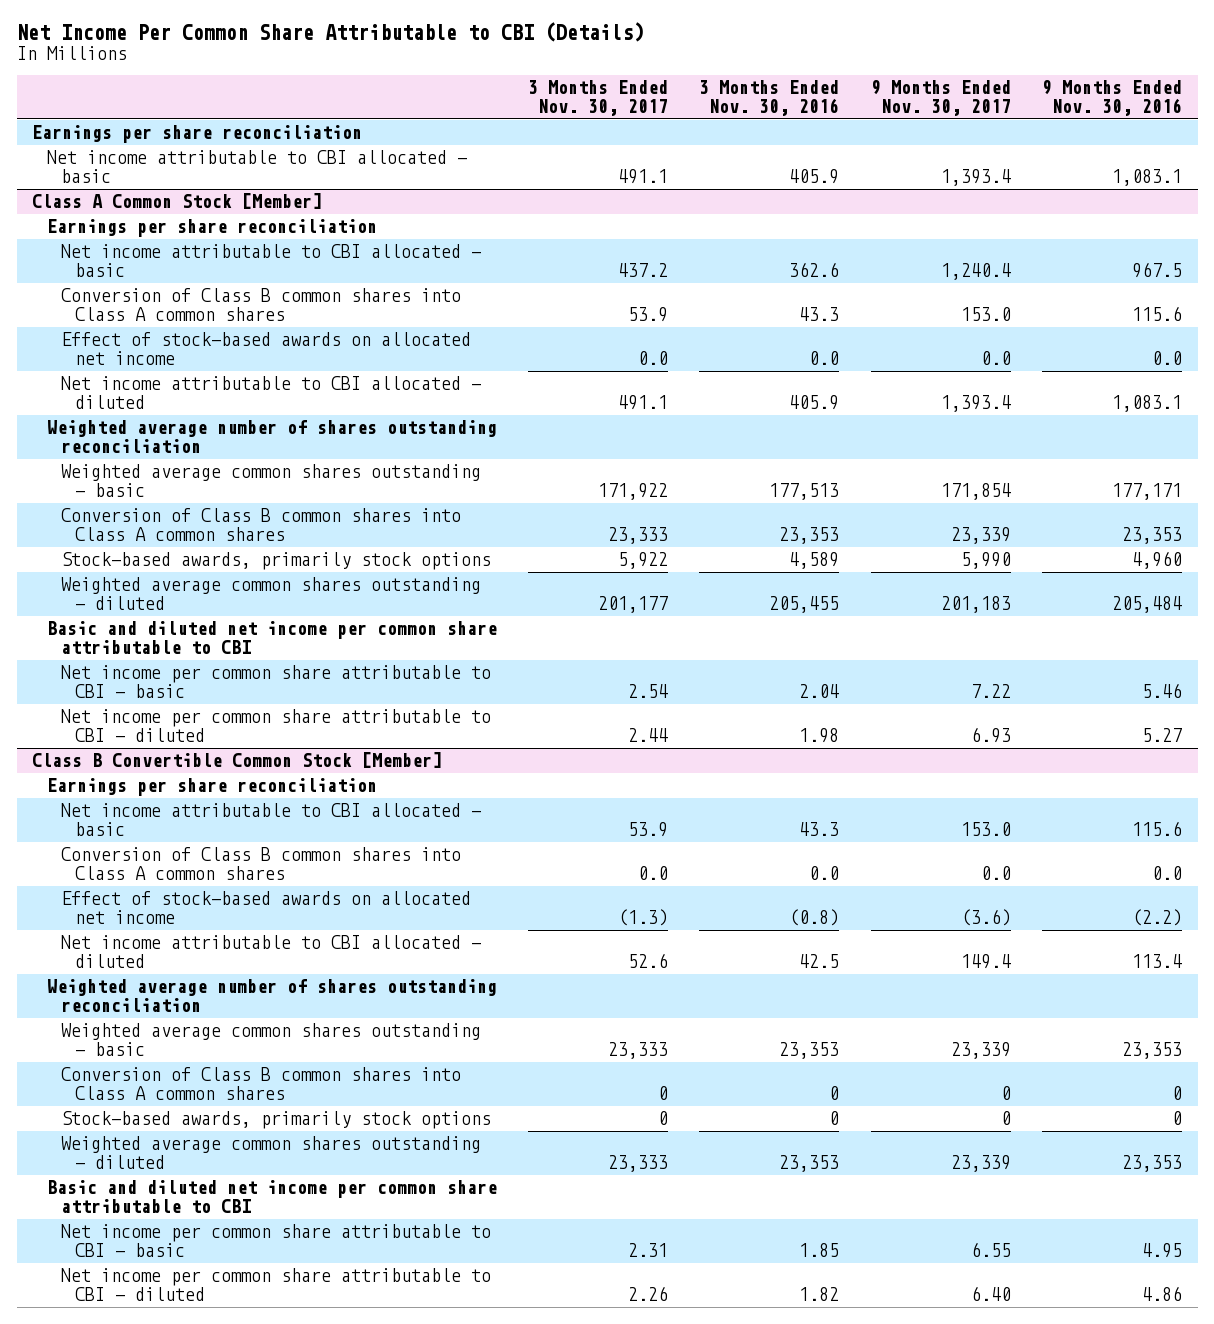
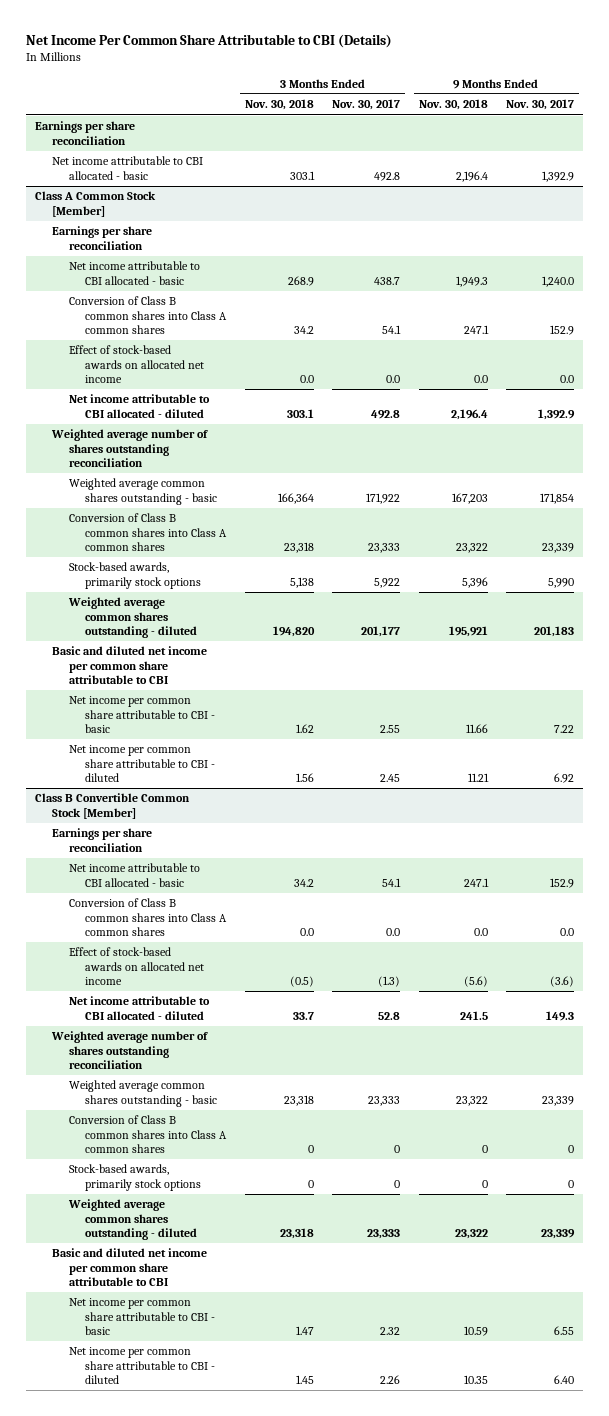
[699,79,840,116] 3 Months Ended Nov. 30, 2016 -> none
[1042,79,1183,116] 9 Months Ended Nov. 30, 2016 -> none
none -> [244,99,314,111] Nov. 30, 2018
none -> [418,99,488,111] Nov. 30, 2018
[617,169,668,185] 491.1 -> [374,171,401,181] 492.8
[940,169,1011,187] 1,393.4 -> [542,170,575,182] 1,392.9
[617,263,668,278] 437.2 -> [374,276,401,285] 438.7
[940,263,1011,281] 1,240.4 -> [542,275,575,287] 1,240.0
[627,307,668,323] 53.9 -> [382,325,402,335] 54.1
[960,307,1011,322] 153.0 -> [550,325,575,336] 152.9
[617,395,668,411] 491.1 -> [371,409,401,419] 492.8
[940,395,1011,413] 1,393.4 -> [538,408,576,420] 1,392.9
[627,684,668,699] 2.54 -> [380,725,401,734] 2.55
[627,728,668,743] 2.44 -> [380,774,401,783] 2.45
[970,727,1011,744] 6.93 -> [554,773,575,784] 6.92
[627,822,668,838] 53.9 -> [382,877,402,887] 54.1
[960,822,1011,837] 153.0 -> [550,877,575,888] 152.9
[627,953,668,969] 52.6 -> [378,1011,401,1020] 52.8
[960,954,1011,970] 149.4 -> [546,1010,575,1021] 149.3
[627,1243,668,1258] 2.31 -> [380,1327,401,1336] 2.32

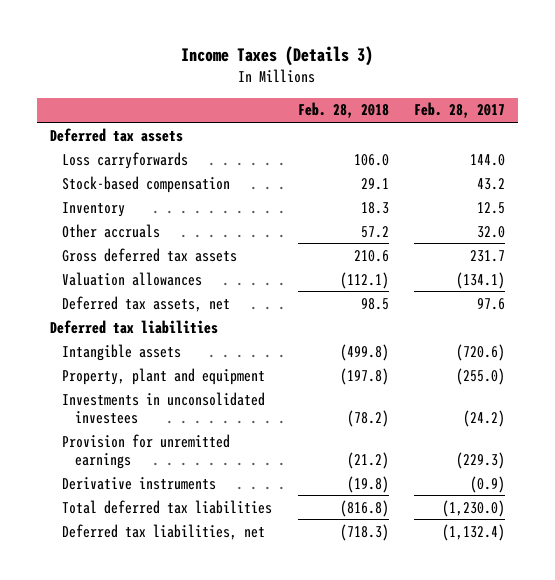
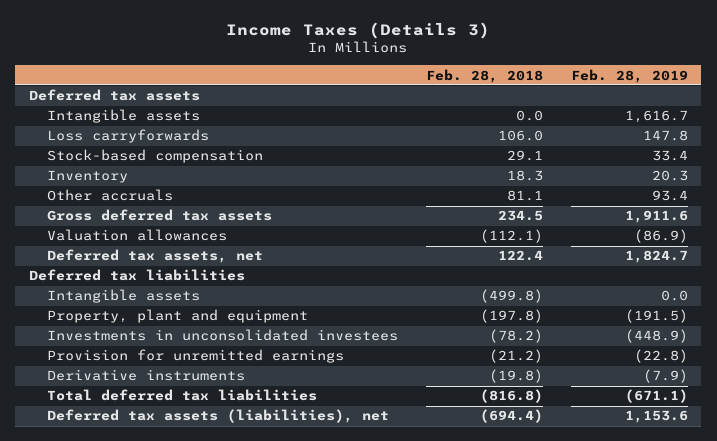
[414,102,506,119] Feb. 28, 2017 -> none
none -> [570,68,688,83] Feb. 28, 2019
none -> [47,109,201,124] Intangible assets
[360,225,389,238] 57.2 -> [506,190,543,202] 81.1
[353,249,389,262] 210.6 -> [497,210,543,222] 234.5
[360,297,389,310] 98.5 -> [497,250,543,262] 122.4
[62,523,266,540] Deferred tax liabilities, net -> [47,409,390,424] Deferred tax assets (liabilities), net
[339,523,389,541] (718.3) -> [479,409,543,424] (694.4)

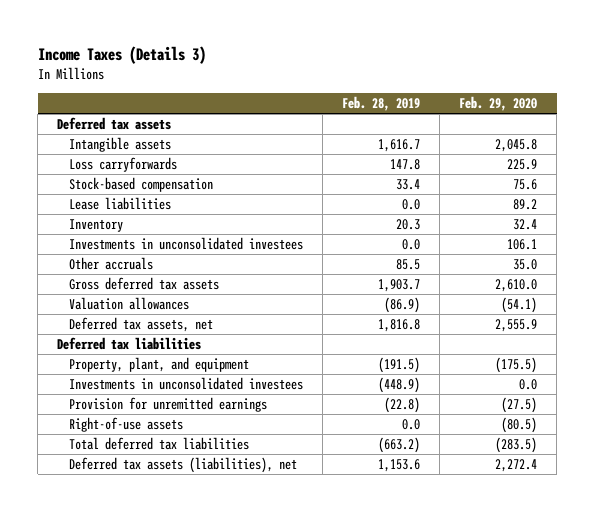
[425,68,543,83] Feb. 28, 2018 -> none
none -> [459,96,538,112] Feb. 29, 2020
none -> [69,197,172,211] Lease liabilities
none -> [69,237,304,251] Investments in unconsolidated investees
[651,190,688,202] 93.4 -> [396,259,421,271] 85.5
[624,210,688,224] 1,911.6 -> [378,279,421,293] 1,903.7
[624,250,688,264] 1,824.7 -> [378,319,421,333] 1,816.8
[47,289,201,304] Intangible assets -> none
[47,309,309,324] Property, plant and equipment -> [69,357,250,373] Property, plant, and equipment
[47,369,246,382] Derivative instruments -> none
none -> [69,417,184,433] Right-of-use assets
[624,389,688,404] (671.1) -> [378,437,421,454] (663.2)

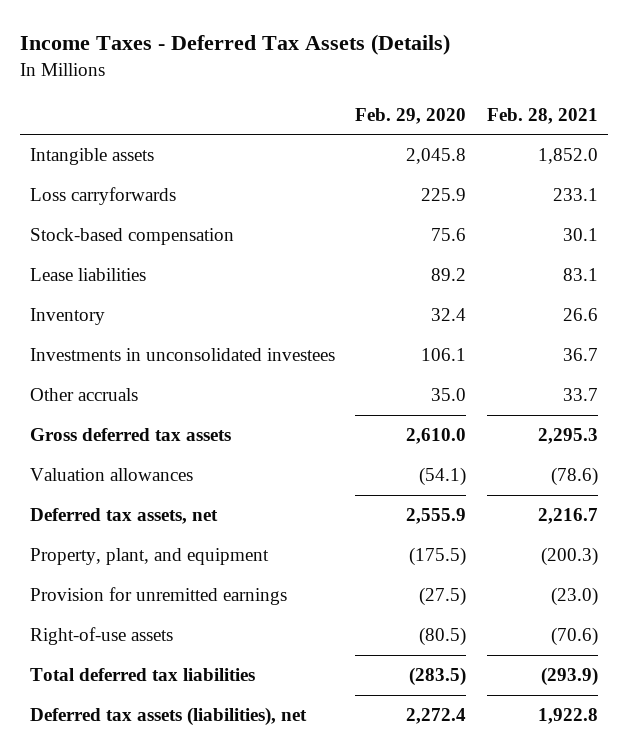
[37,45,206,64] Income Taxes (Details 3) -> [19,33,450,55] Income Taxes - Deferred Tax Assets (Details)
[342,96,421,112] Feb. 28, 2019 -> none
none -> [486,107,598,124] Feb. 28, 2021
[57,117,172,131] Deferred tax assets -> none
[57,337,202,351] Deferred tax liabilities -> none
[69,377,304,391] Investments in unconsolidated investees -> none

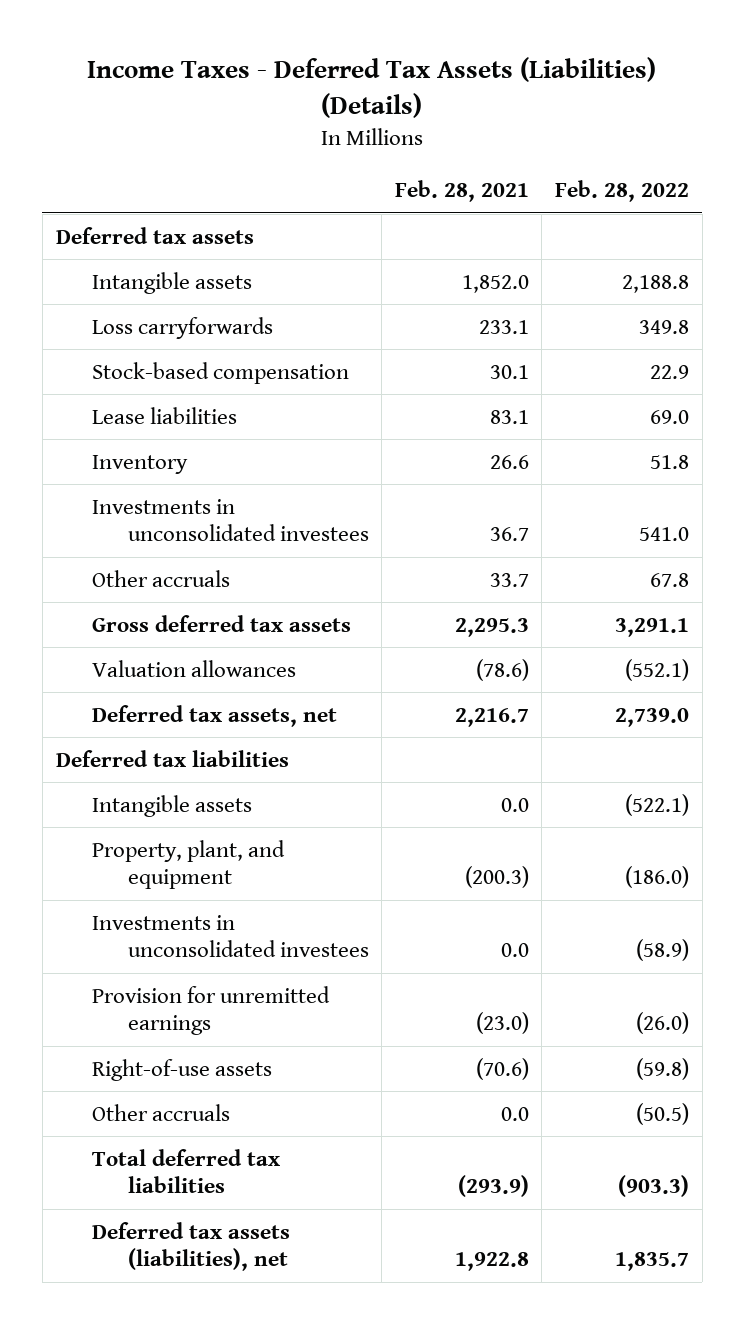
[19,33,450,55] Income Taxes - Deferred Tax Assets (Details) -> [87,57,657,118] Income Taxes - Deferred Tax Assets (Liabilities) (Details)
[355,107,467,124] Feb. 29, 2020 -> none
none -> [555,180,690,203] Feb. 28, 2022
none -> [55,226,254,244] Deferred tax assets
none -> [55,749,289,767] Deferred tax liabilities
none -> [91,794,252,817] Intangible assets
none -> [91,914,369,958] Investments in unconsolidated investees
none -> [91,1103,230,1121] Other accruals

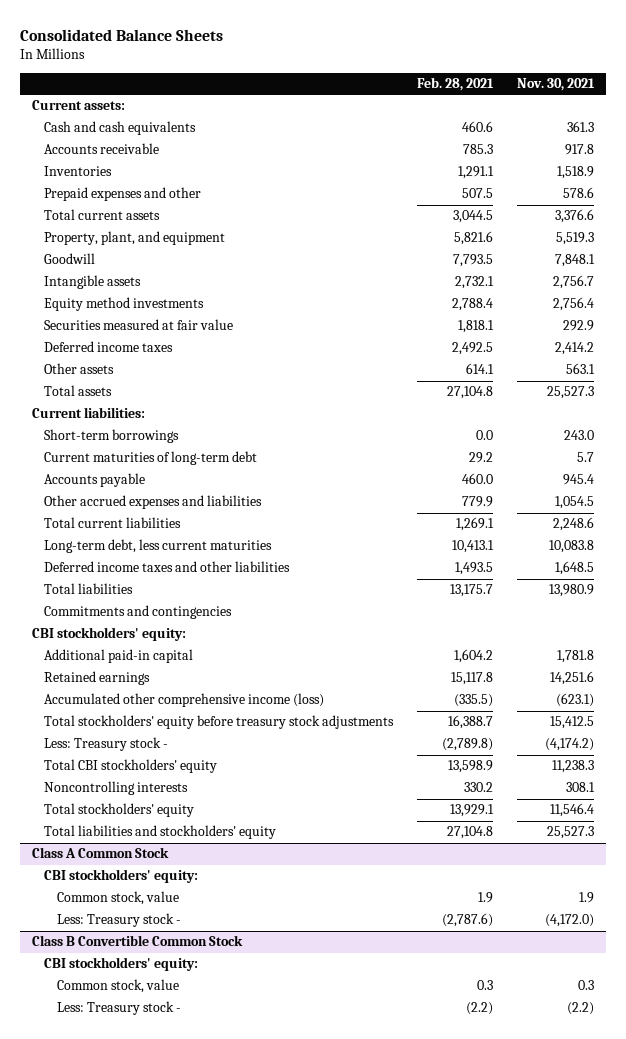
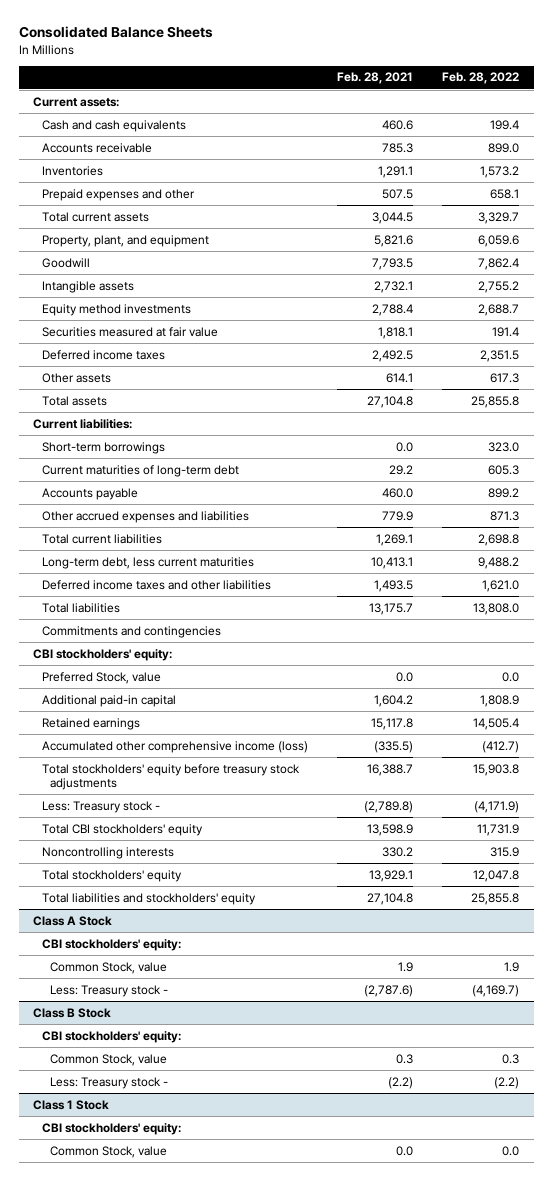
[517,78,596,92] Nov. 30, 2021 -> none
none -> [442,72,520,85] Feb. 28, 2022
none -> [41,671,161,684] Preferred Stock, value
[31,847,169,859] Class A Common Stock -> [33,915,113,926] Class A Stock
[57,891,180,906] Common stock, value -> [50,961,168,974] Common Stock, value
[31,935,243,947] Class B Convertible Common Stock -> [33,1007,112,1018] Class B Stock
[57,979,180,994] Common stock, value -> [50,1053,168,1066] Common Stock, value
none -> [33,1099,110,1110] Class 1 Stock
none -> [41,1122,181,1135] CBI stockholders' equity:
none -> [50,1145,168,1158] Common Stock, value

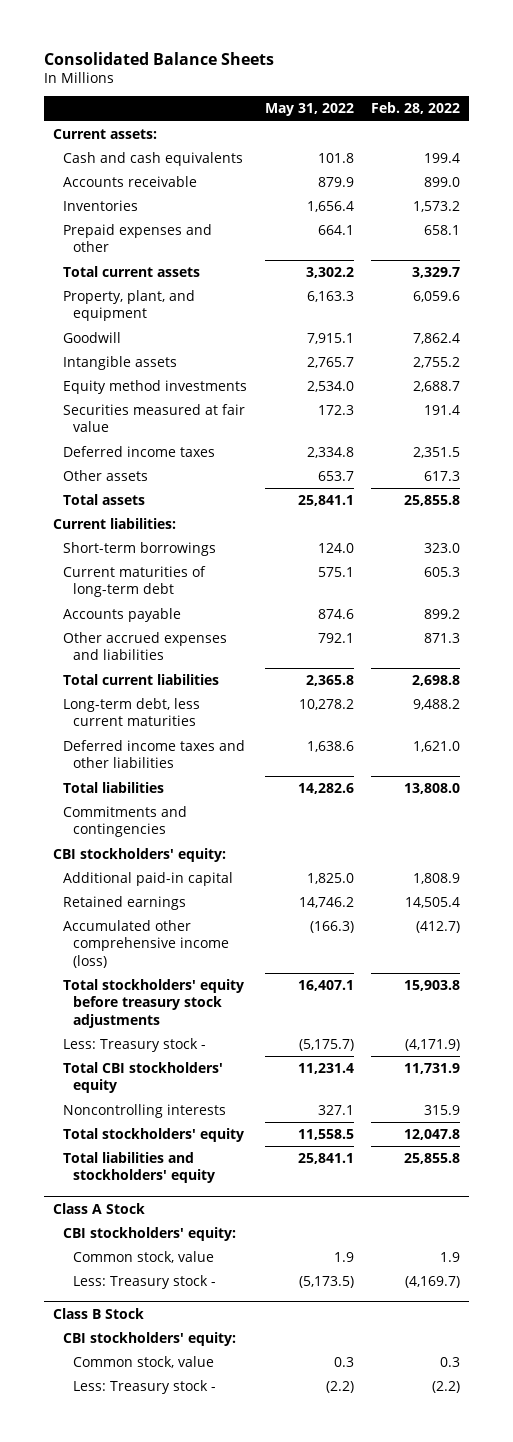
[337,72,414,85] Feb. 28, 2021 -> none
none -> [264,103,354,117] May 31, 2022
[41,671,161,684] Preferred Stock, value -> none
[50,961,168,974] Common Stock, value -> [73,1250,215,1263] Common stock, value
[50,1053,168,1066] Common Stock, value -> [73,1355,215,1368] Common stock, value
[33,1099,110,1110] Class 1 Stock -> none
[41,1122,181,1135] CBI stockholders' equity: -> none
[50,1145,168,1158] Common Stock, value -> none

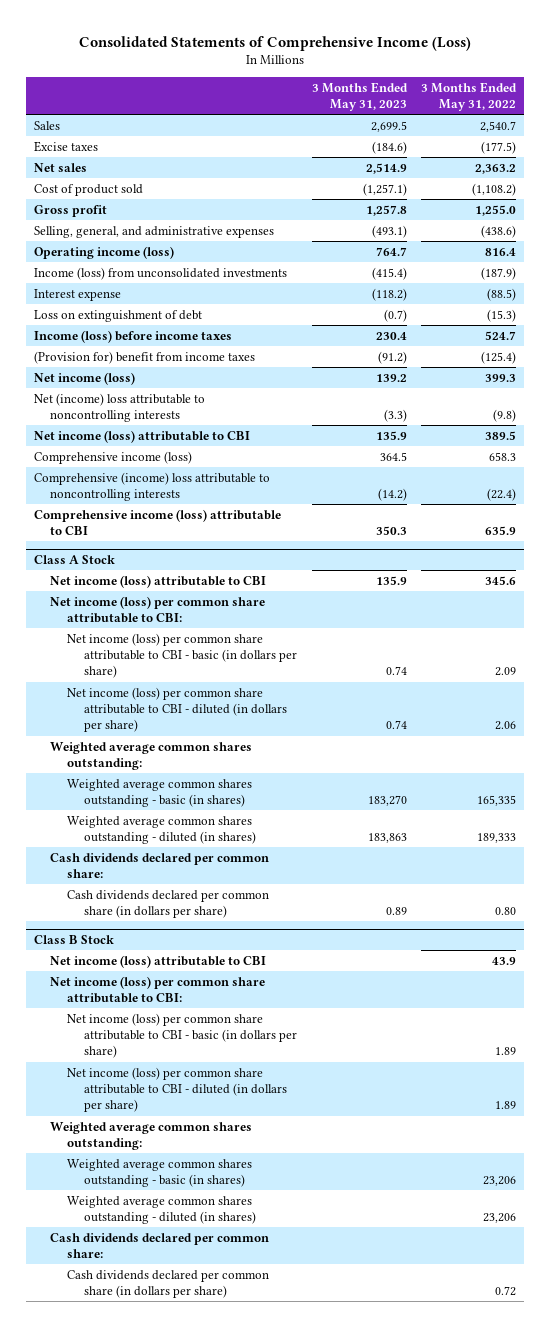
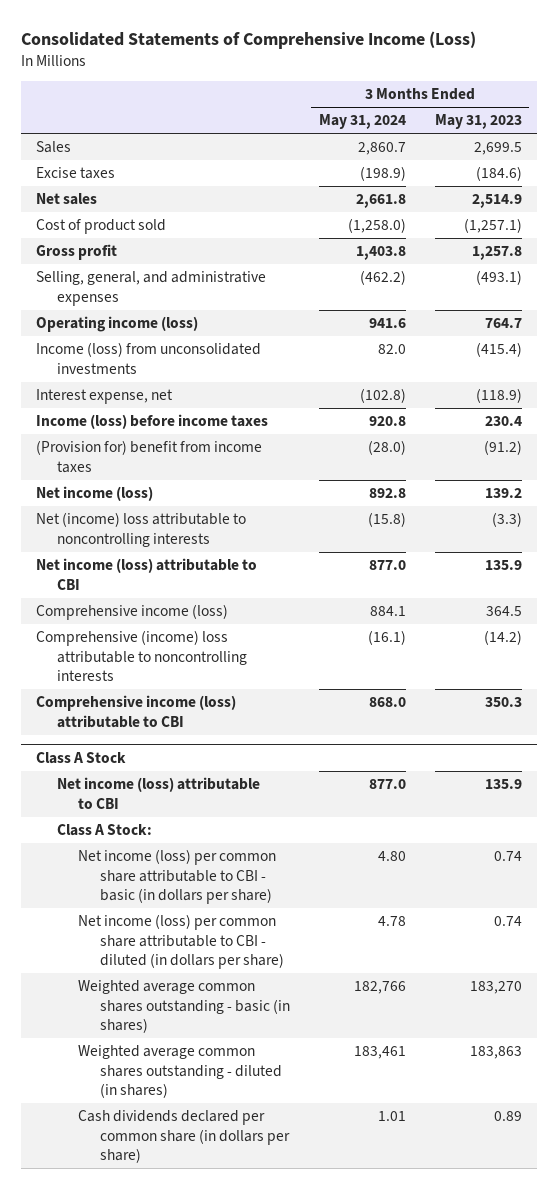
[421,81,518,112] 3 Months Ended May 31, 2022 -> none
none -> [318,114,406,130] May 31, 2024
[33,309,202,322] Loss on extinguishment of debt -> none
[33,288,121,301] Interest expense -> [35,389,173,405] Interest expense, net
[371,287,407,301] (118.2) -> [475,388,522,404] (118.9)
[50,595,266,624] Net income (loss) per common share attributable to CBI: -> [56,824,152,837] Class A Stock:
[50,741,253,771] Weighted average common shares outstanding: -> none
[50,852,270,879] Cash dividends declared per common share: -> none
[33,934,114,944] Class B Stock -> none
[50,954,267,968] Net income (loss) attributable to CBI -> none
[50,975,266,1004] Net income (loss) per common share attributable to CBI: -> none
[67,1012,297,1059] Net income (loss) per common share attributable to CBI - basic (in dollars per share) -> none
[67,1066,287,1113] Net income (loss) per common share attributable to CBI - diluted (in dollars per share) -> none
[50,1121,253,1151] Weighted average common shares outstanding: -> none
[67,1158,253,1188] Weighted average common shares outstanding - basic (in shares) -> none
[67,1195,256,1225] Weighted average common shares outstanding - diluted (in shares) -> none
[50,1232,270,1259] Cash dividends declared per common share: -> none
[67,1269,270,1299] Cash dividends declared per common share (in dollars per share) -> none

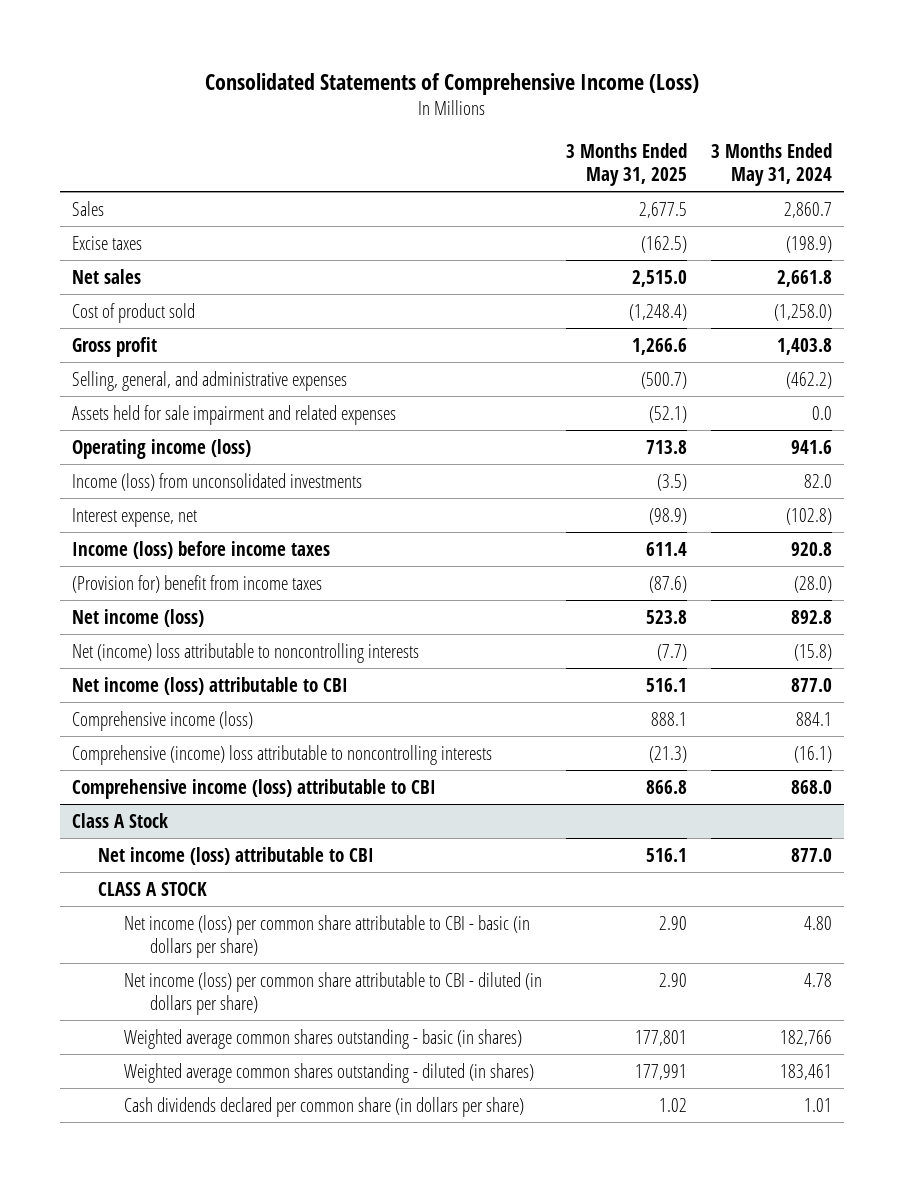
[434,114,522,130] May 31, 2023 -> none
none -> [566,142,688,187] 3 Months Ended May 31, 2025
none -> [72,404,397,425] Assets held for sale impairment and related expenses
[56,824,152,837] Class A Stock: -> [98,881,208,896] CLASS A STOCK

